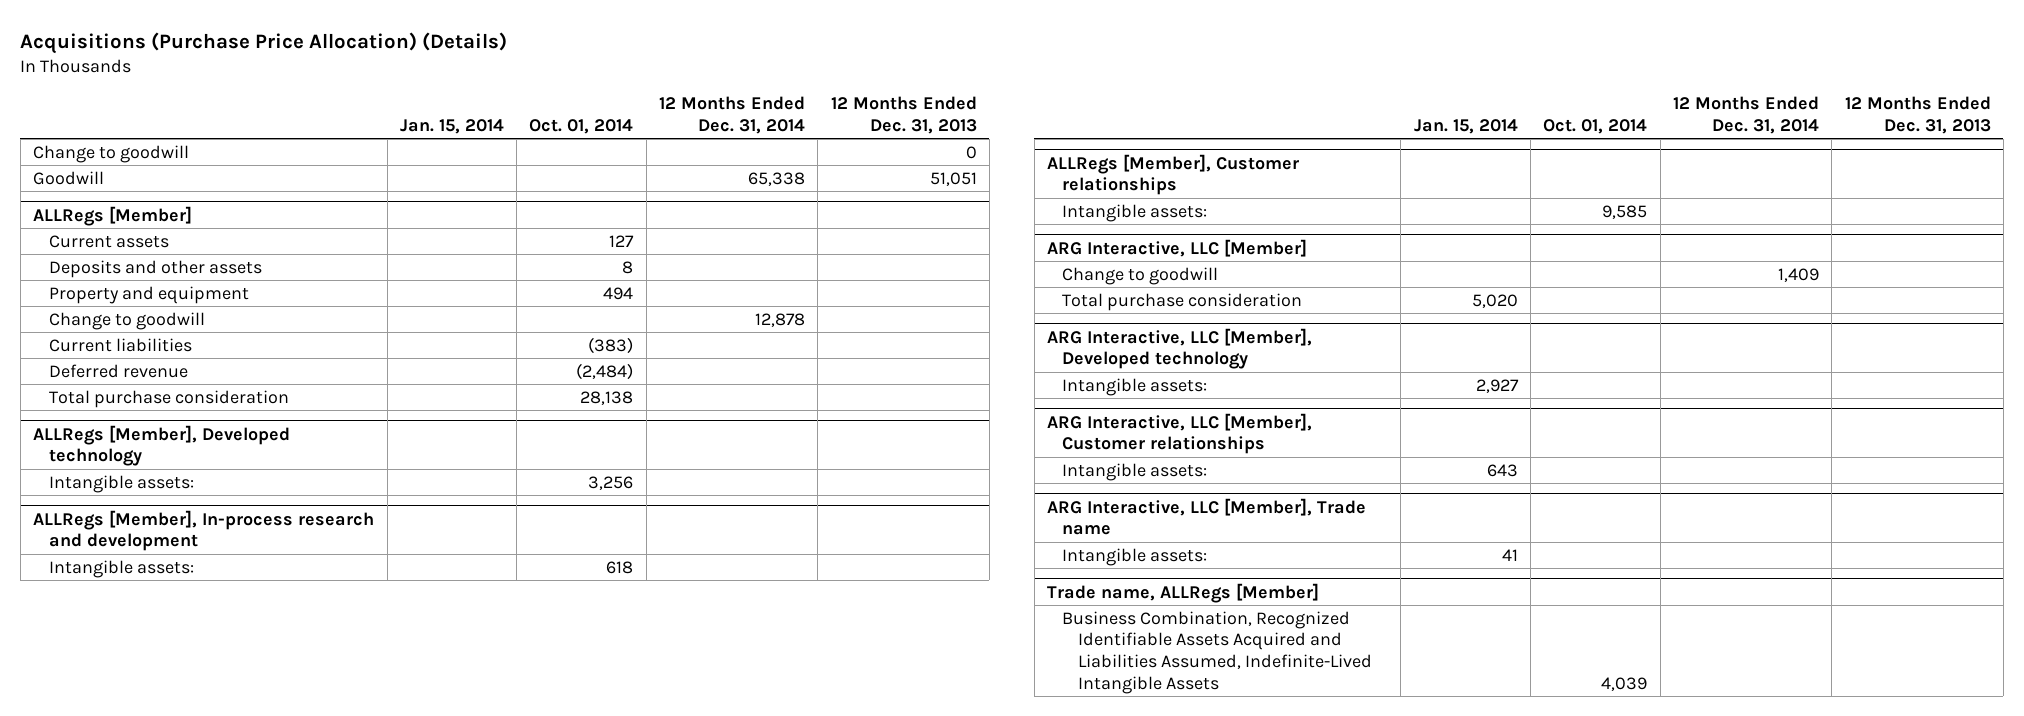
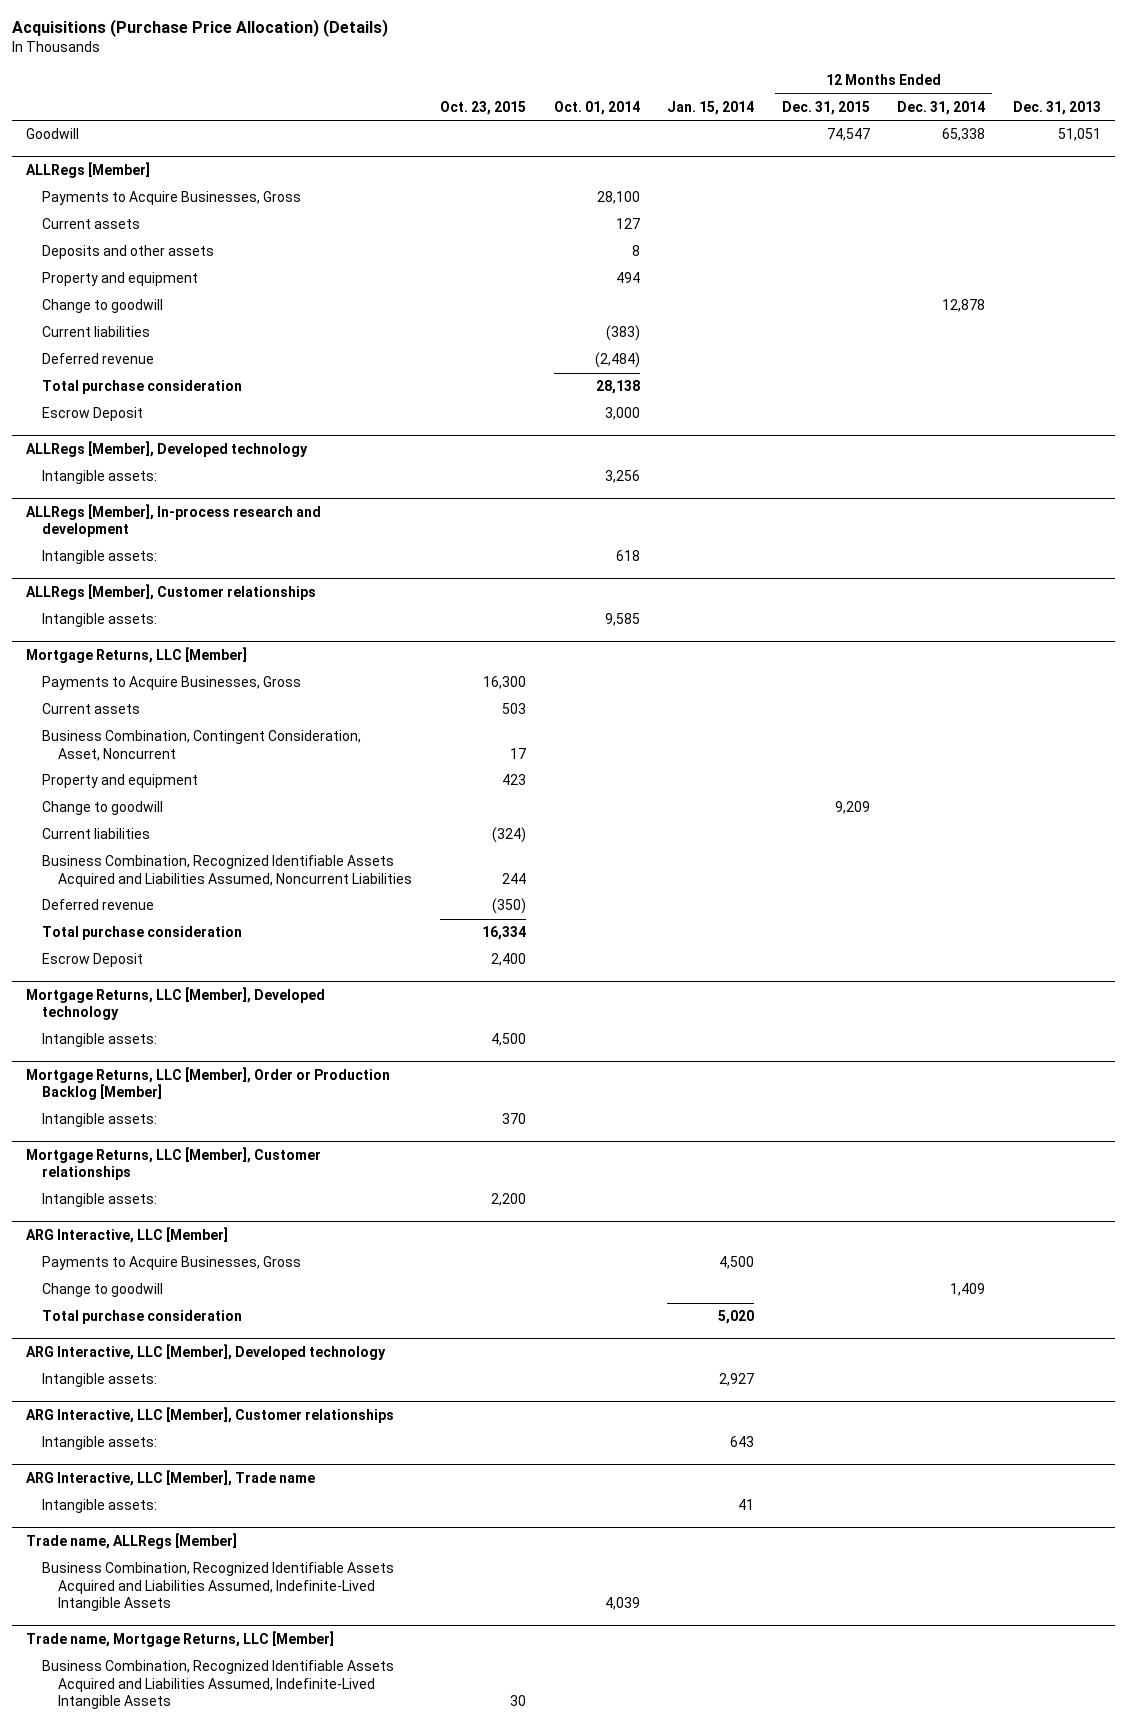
[830,96,977,134] 12 Months Ended Dec. 31, 2013 -> none
none -> [439,100,526,115] Oct. 23, 2015
none -> [781,100,870,115] Dec. 31, 2015
none -> [1012,100,1101,115] Dec. 31, 2013
[33,144,190,163] Change to goodwill -> none
none -> [41,191,301,206] Payments to Acquire Businesses, Gross
none -> [41,407,143,422] Escrow Deposit
none -> [25,647,247,664] Mortgage Returns, LLC [Member]
none -> [41,676,301,691] Payments to Acquire Businesses, Gross
none -> [41,703,140,715] Current assets
none -> [41,730,361,761] Business Combination, Contingent Consideration, Asset, Noncurrent
none -> [41,774,198,789] Property and equipment
none -> [41,801,163,816] Change to goodwill
none -> [41,828,150,840] Current liabilities
none -> [41,855,413,887] Business Combination, Recognized Identifiable Assets Acquired and Liabilities Assumed, Noncurrent Liabilities
none -> [41,899,154,911] Deferred revenue
none -> [41,926,242,941] Total purchase consideration
none -> [41,953,143,968] Escrow Deposit
none -> [25,987,325,1021] Mortgage Returns, LLC [Member], Developed technology
none -> [41,1033,157,1048] Intangible assets:
none -> [25,1067,390,1101] Mortgage Returns, LLC [Member], Order or Production Backlog [Member]
none -> [41,1113,157,1128] Intangible assets:
none -> [25,1147,321,1181] Mortgage Returns, LLC [Member], Customer relationships
none -> [41,1193,157,1208] Intangible assets:
none -> [41,1256,301,1271] Payments to Acquire Businesses, Gross
none -> [25,1631,334,1648] Trade name, Mortgage Returns, LLC [Member]
none -> [41,1660,394,1710] Business Combination, Recognized Identifiable Assets Acquired and Liabilities Assumed, Indefinite-Lived Intangible Assets

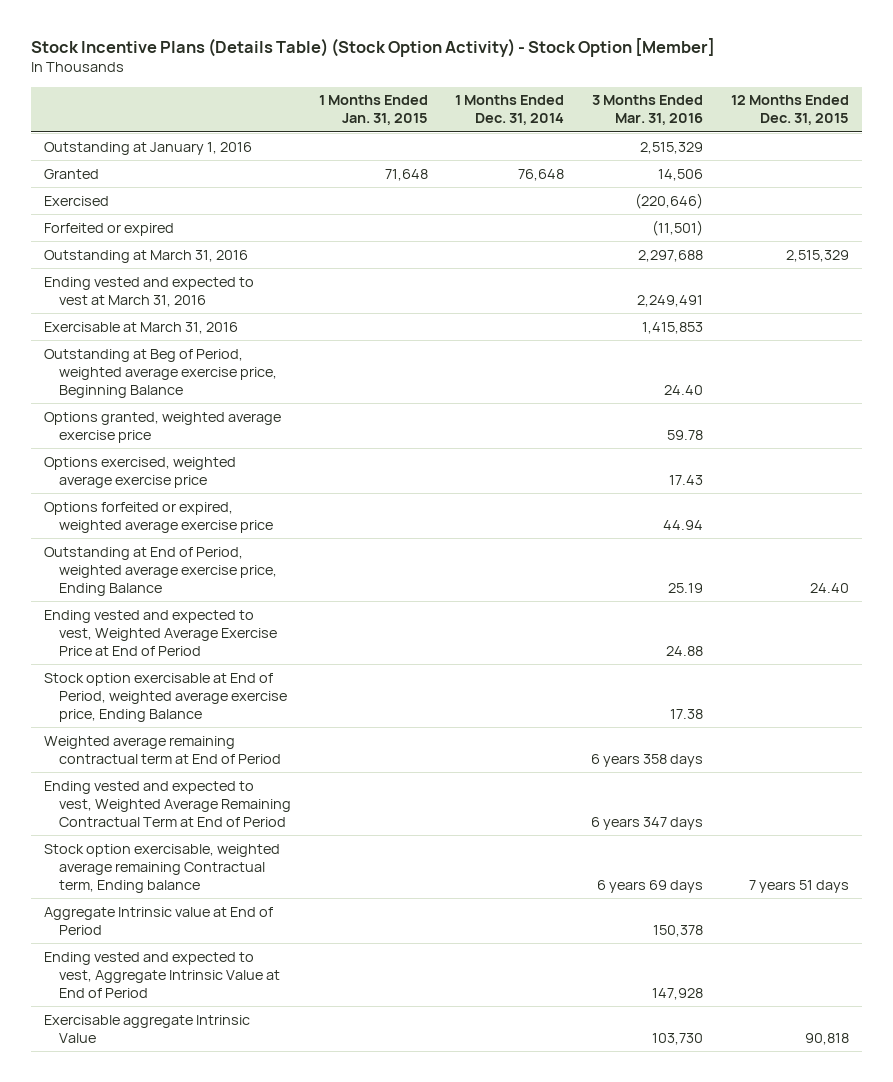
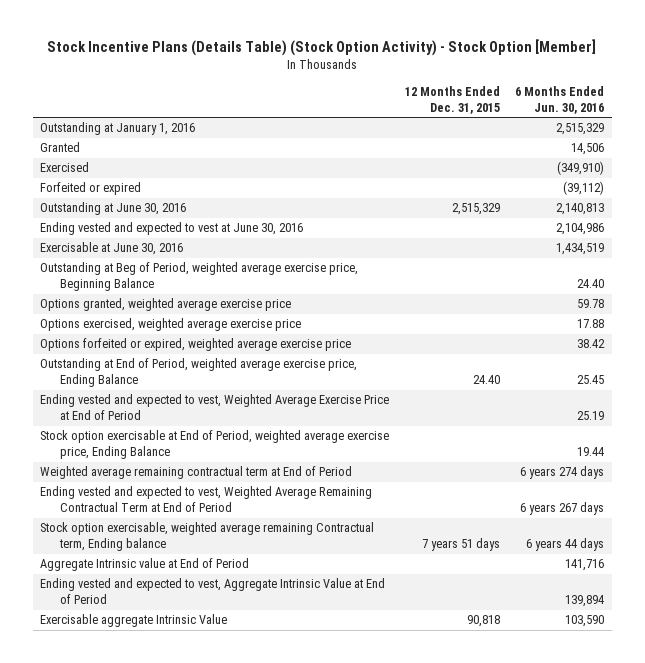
[318,95,428,126] 1 Months Ended Jan. 31, 2015 -> none
[455,95,565,126] 1 Months Ended Dec. 31, 2014 -> none
[592,95,704,126] 3 Months Ended Mar. 31, 2016 -> none
none -> [515,85,605,114] 6 Months Ended Jun. 30, 2016
[44,249,249,263] Outstanding at March 31, 2016 -> [40,202,187,216] Outstanding at June 30, 2016
[44,276,255,307] Ending vested and expected to vest at March 31, 2016 -> [40,222,304,236] Ending vested and expected to vest at June 30, 2016
[44,321,239,334] Exercisable at March 31, 2016 -> [40,242,184,256] Exercisable at June 30, 2016

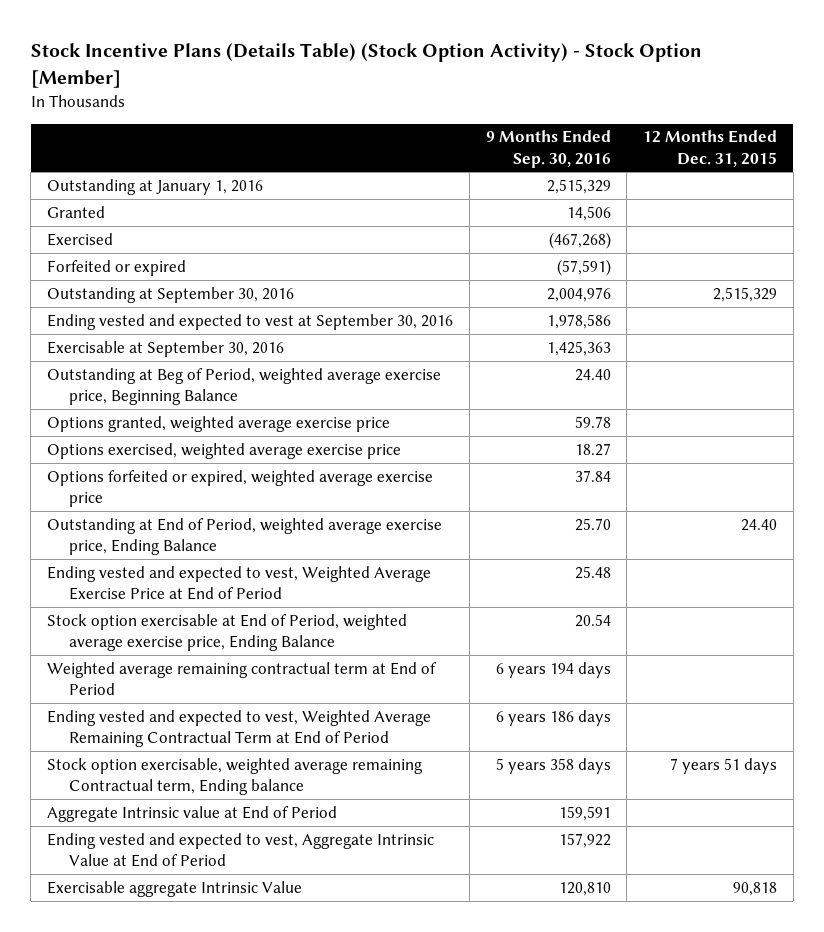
[515,85,605,114] 6 Months Ended Jun. 30, 2016 -> none
none -> [485,130,611,168] 9 Months Ended Sep. 30, 2016
[40,202,187,216] Outstanding at June 30, 2016 -> [47,286,295,303] Outstanding at September 30, 2016
[40,222,304,236] Ending vested and expected to vest at June 30, 2016 -> [47,313,454,330] Ending vested and expected to vest at September 30, 2016
[40,242,184,256] Exercisable at June 30, 2016 -> [47,340,285,357] Exercisable at September 30, 2016

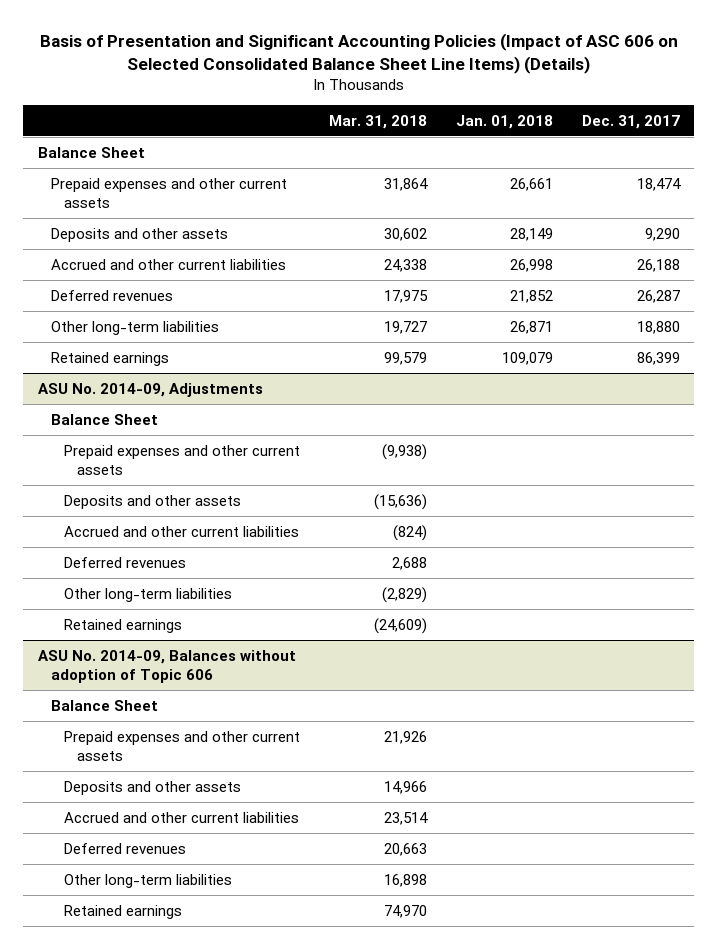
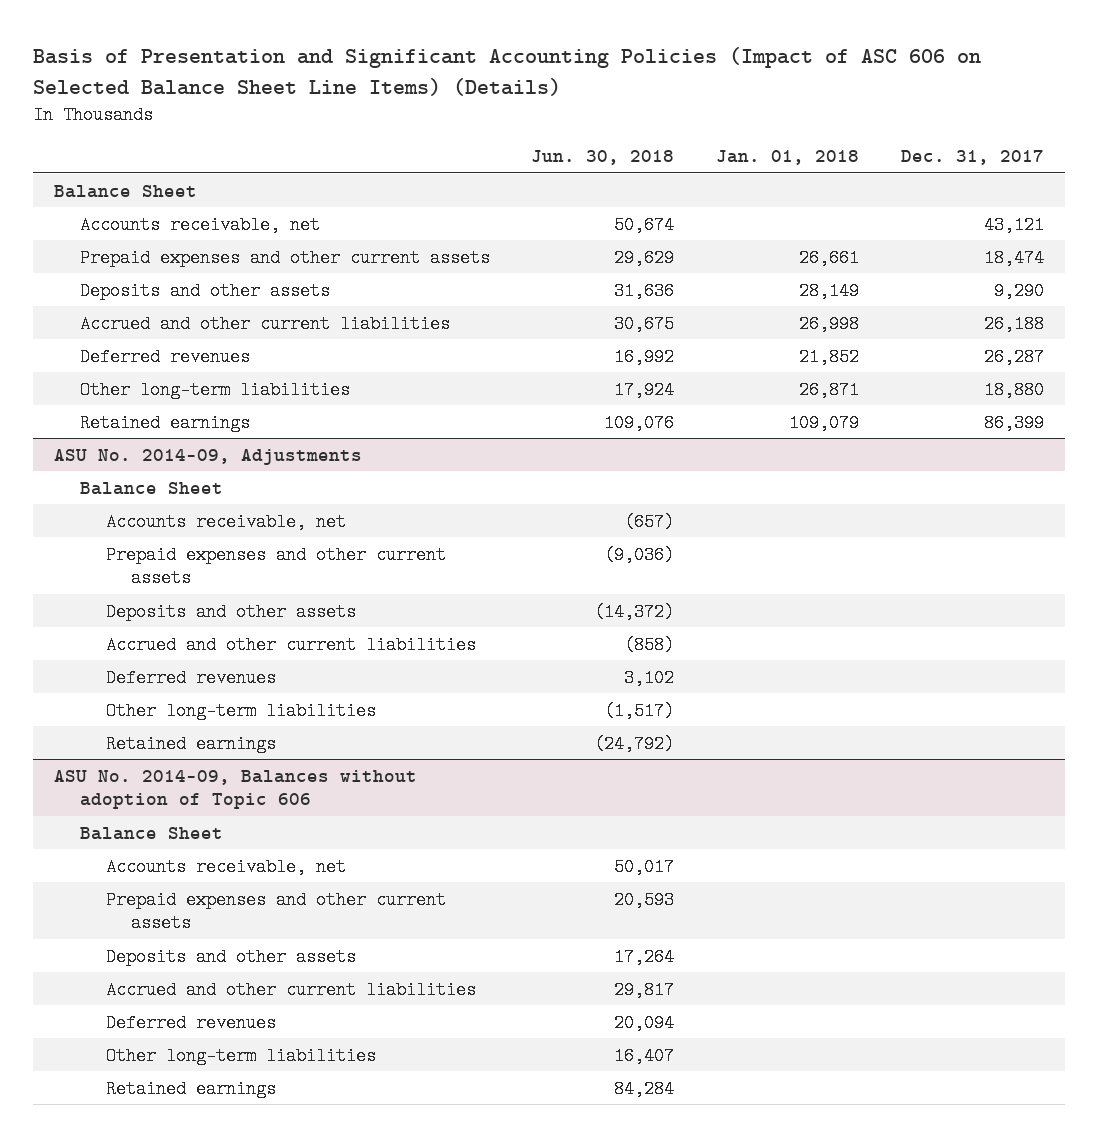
[39,32,678,74] Basis of Presentation and Significant Accounting Policies (Impact of ASC 606 on Selected Consolidated Balance Sheet Line Items) (Details) -> [33,47,982,96] Basis of Presentation and Significant Accounting Policies (Impact of ASC 606 on Selected Balance Sheet Line Items) (Details)
[328,114,427,129] Mar. 31, 2018 -> none
none -> [531,150,675,166] Jun. 30, 2018
none -> [79,215,320,234] Accounts receivable, net
none -> [105,512,346,531] Accounts receivable, net
none -> [105,857,346,876] Accounts receivable, net

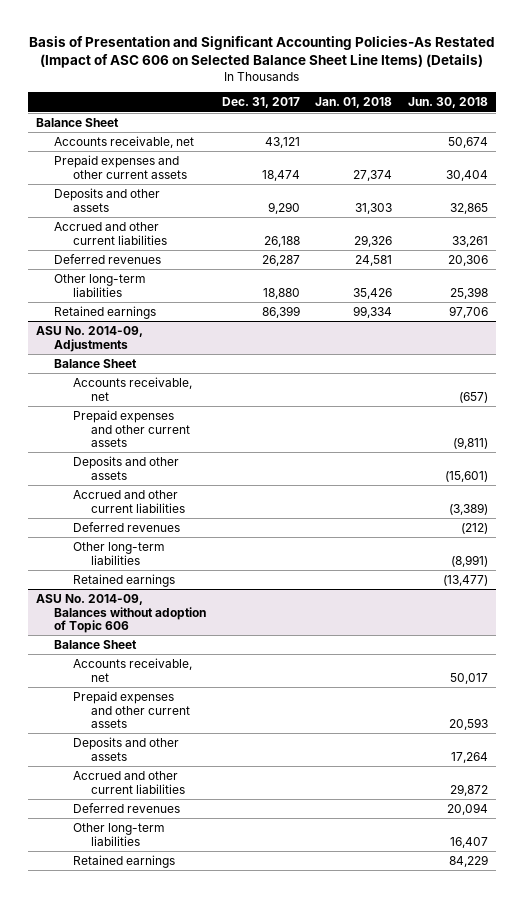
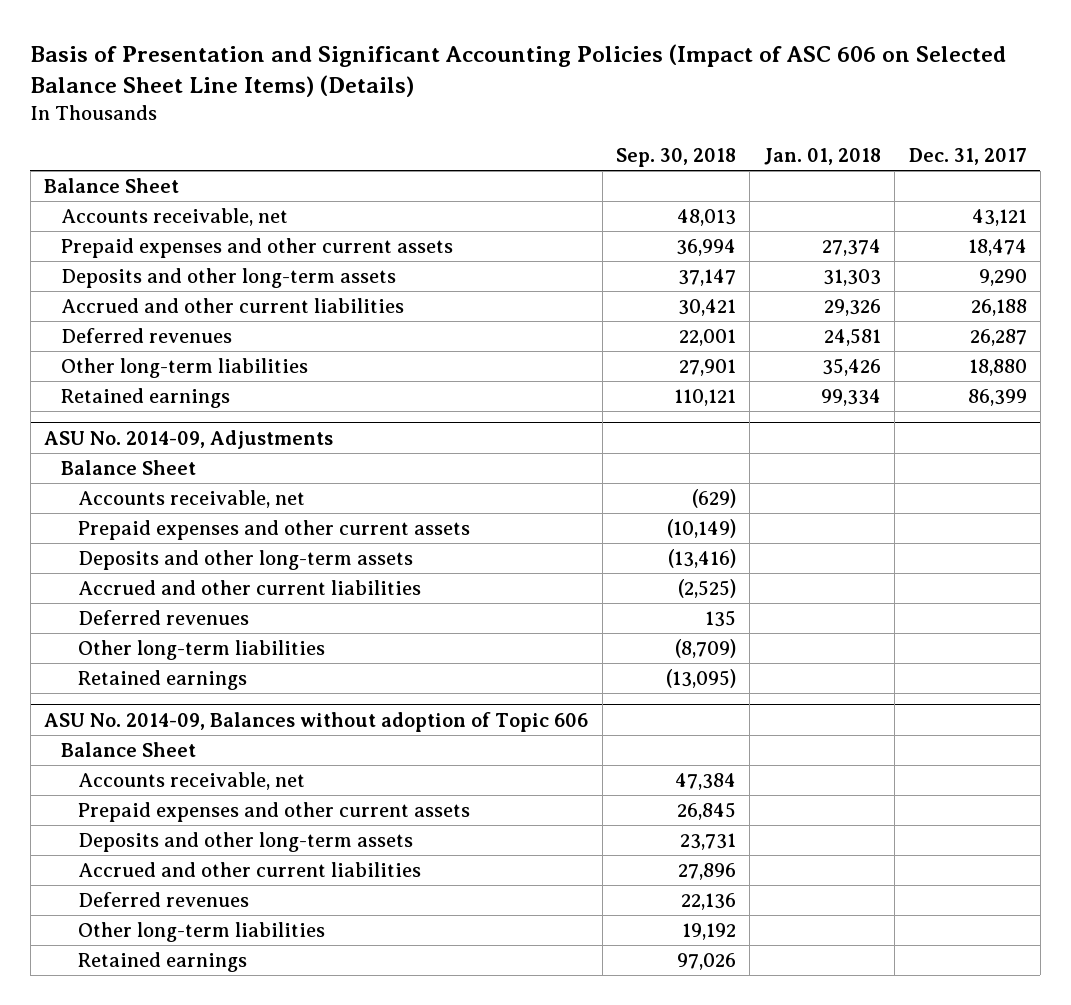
[29,35,496,68] Basis of Presentation and Significant Accounting Policies-As Restated (Impact of ASC 606 on Selected Balance Sheet Line Items) (Details) -> [30,43,1007,97] Basis of Presentation and Significant Accounting Policies (Impact of ASC 606 on Selected Balance Sheet Line Items) (Details)
[408,97,489,109] Jun. 30, 2018 -> none
none -> [616,147,737,167] Sep. 30, 2018
[54,188,161,212] Deposits and other assets -> [61,267,397,288] Deposits and other long-term assets
[72,456,179,480] Deposits and other assets -> [77,549,413,570] Deposits and other long-term assets
[72,737,179,761] Deposits and other assets -> [77,831,413,852] Deposits and other long-term assets

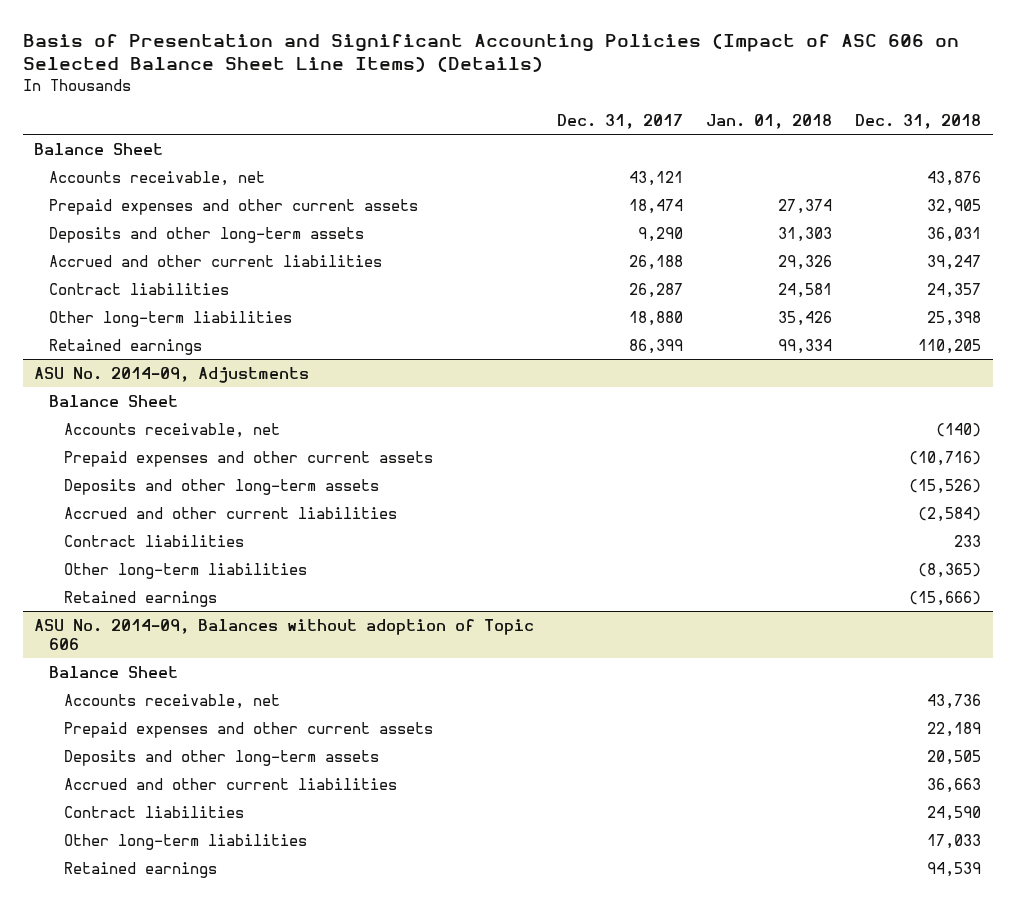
[616,147,737,167] Sep. 30, 2018 -> none
none -> [855,113,982,129] Dec. 31, 2018
[61,327,233,343] Deferred revenues -> [49,282,230,295] Contract liabilities
[77,609,249,625] Deferred revenues -> [63,534,244,547] Contract liabilities
[77,891,249,907] Deferred revenues -> [63,805,244,818] Contract liabilities

